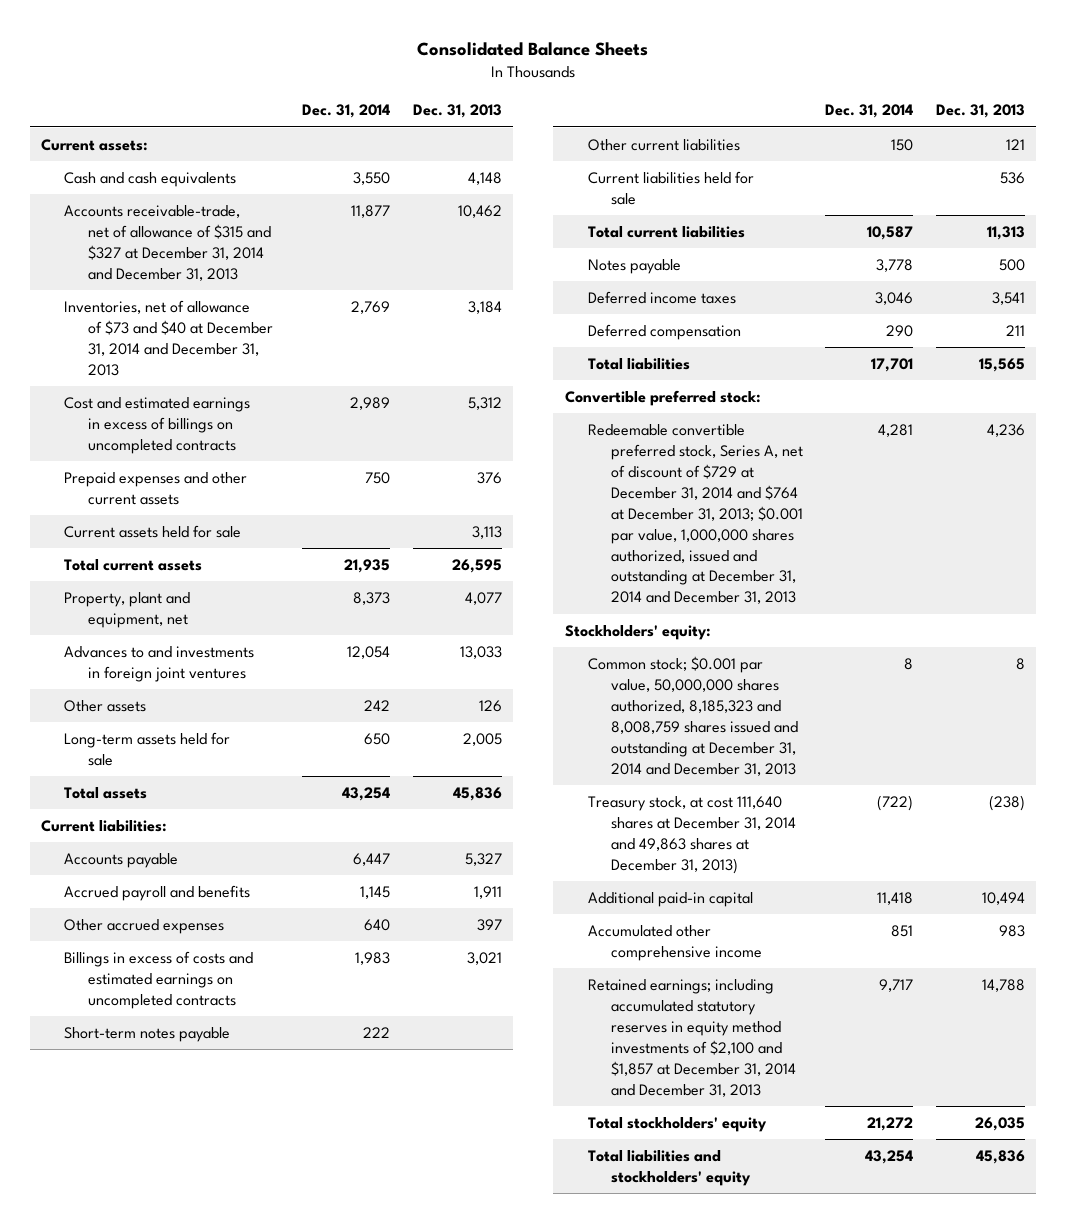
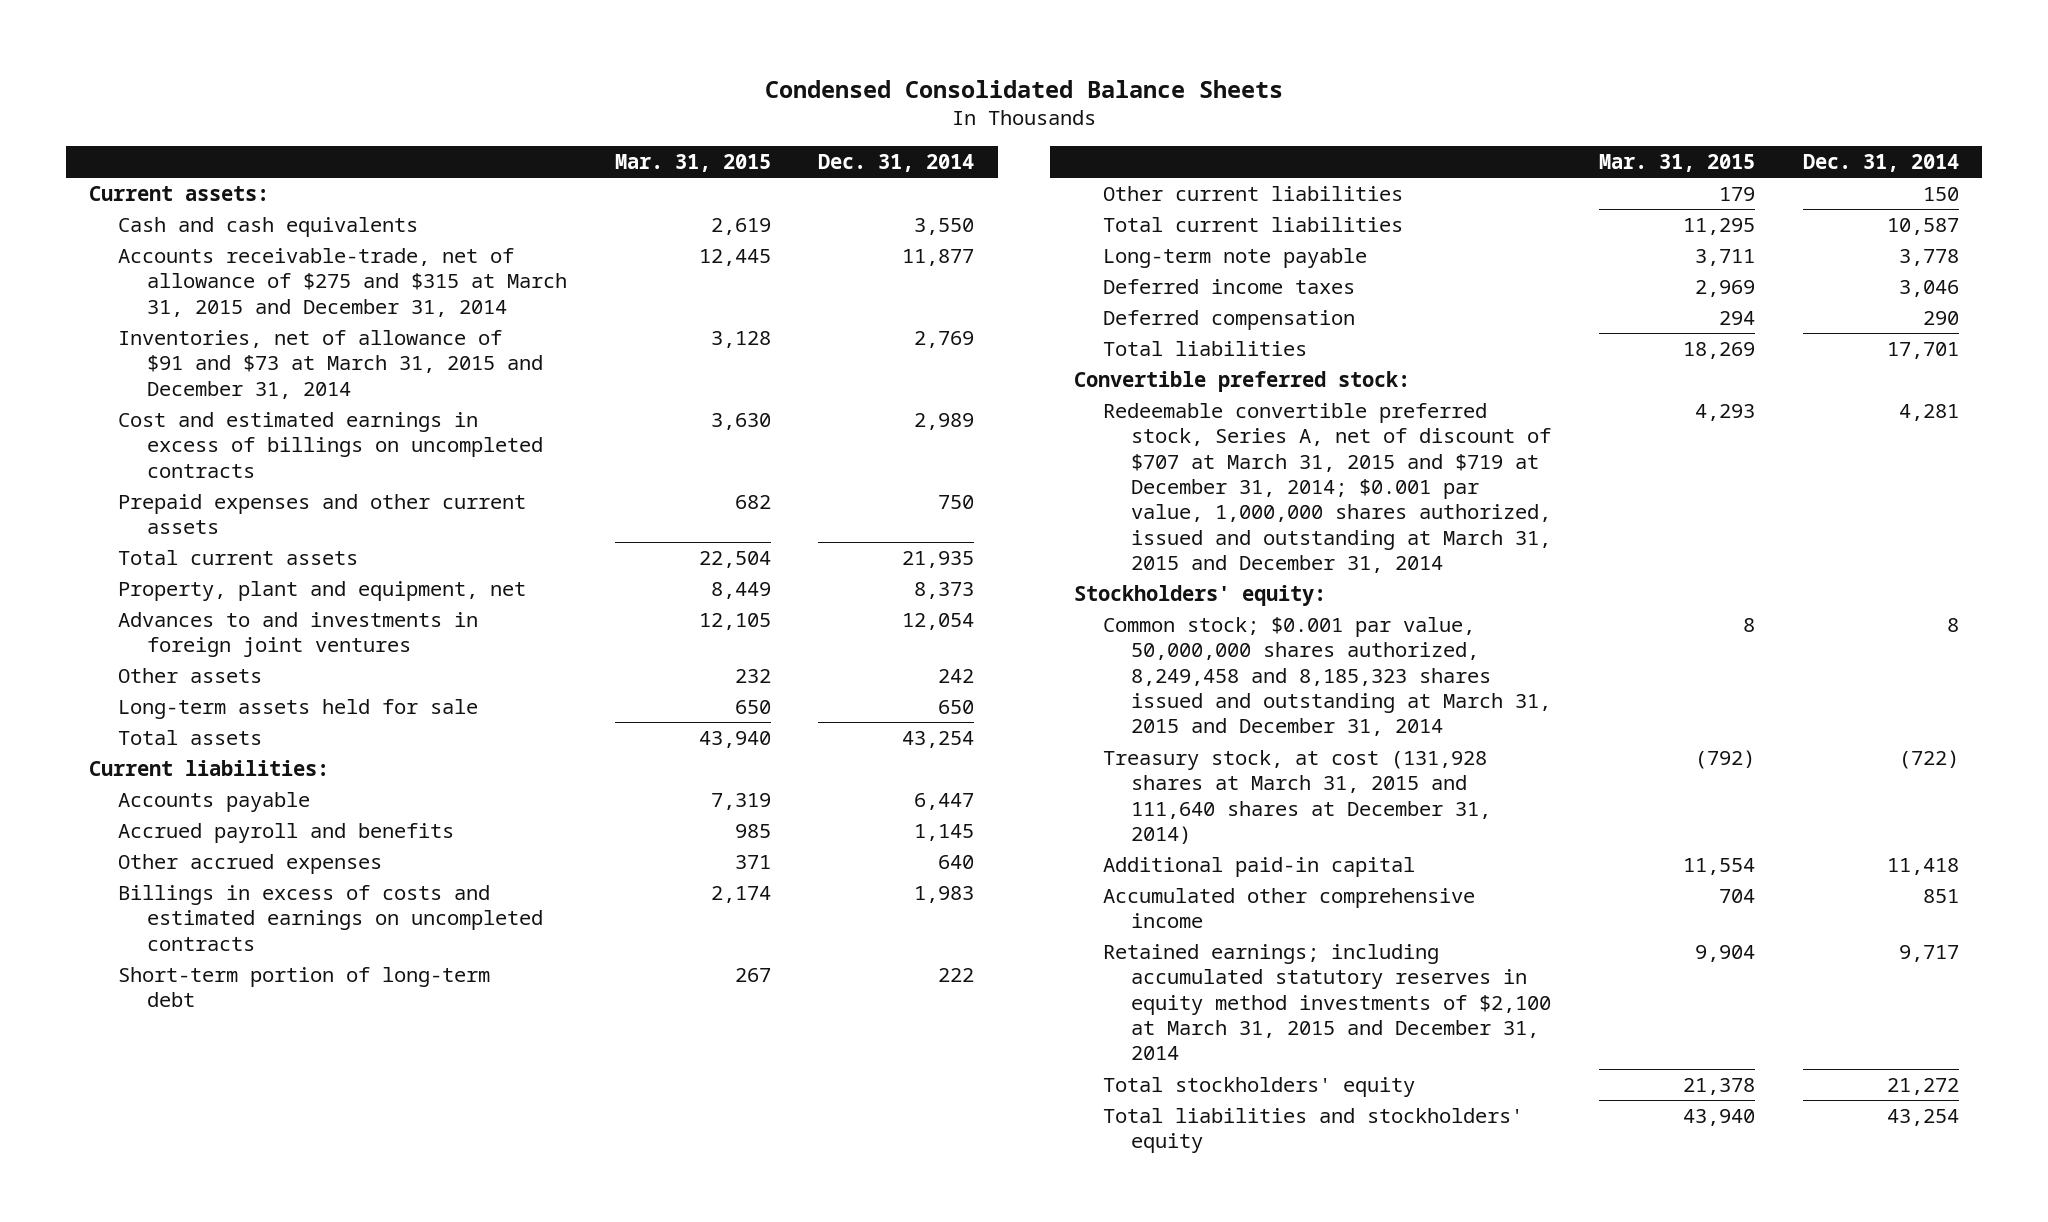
[417,42,649,57] Consolidated Balance Sheets -> [765,79,1284,98] Condensed Consolidated Balance Sheets
[412,104,502,119] Dec. 31, 2013 -> none
none -> [614,154,771,173] Mar. 31, 2015
[64,204,271,281] Accounts receivable-trade, net of allowance of $315 and $327 at December 31, 2014 and December 31, 2013 -> [118,247,568,317] Accounts receivable-trade, net of allowance of $275 and $315 at March 31, 2015 and December 31, 2014
[64,299,273,376] Inventories, net of allowance of $73 and $40 at December 31, 2014 and December 31, 2013 -> [118,329,544,399] Inventories, net of allowance of $91 and $73 at March 31, 2015 and December 31, 2014
[64,524,242,538] Current assets held for sale -> none
[64,1026,231,1042] Short-term notes payable -> [118,966,491,1008] Short-term portion of long-term debt
[587,170,754,205] Current liabilities held for sale -> none
[587,258,681,274] Notes payable -> [1102,247,1367,268] Long-term note payable
[587,423,803,605] Redeemable convertible preferred stock, Series A, net of discount of $729 at December 31, 2014 and $764 at December 31, 2013; $0.001 par value, 1,000,000 shares authorized, issued and outstanding at December 31, 2014 and December 31, 2013 -> [1102,402,1552,574] Redeemable convertible preferred stock, Series A, net of discount of $707 at March 31, 2015 and $719 at December 31, 2014; $0.001 par value, 1,000,000 shares authorized, issued and outstanding at March 31, 2015 and December 31, 2014
[587,655,798,776] Common stock; $0.001 par value, 50,000,000 shares authorized, 8,185,323 and 8,008,759 shares issued and outstanding at December 31, 2014 and December 31, 2013 -> [1102,616,1552,737] Common stock; $0.001 par value, 50,000,000 shares authorized, 8,249,458 and 8,185,323 shares issued and outstanding at March 31, 2015 and December 31, 2014
[587,795,796,874] Treasury stock, at cost 111,640 shares at December 31, 2014 and 49,863 shares at December 31, 2013) -> [1102,749,1492,845] Treasury stock, at cost (131,928 shares at March 31, 2015 and 111,640 shares at December 31, 2014)
[587,978,796,1097] Retained earnings; including accumulated statutory reserves in equity method investments of $2,100 and $1,857 at December 31, 2014 and December 31, 2013 -> [1102,943,1552,1061] Retained earnings; including accumulated statutory reserves in equity method investments of $2,100 at March 31, 2015 and December 31, 2014

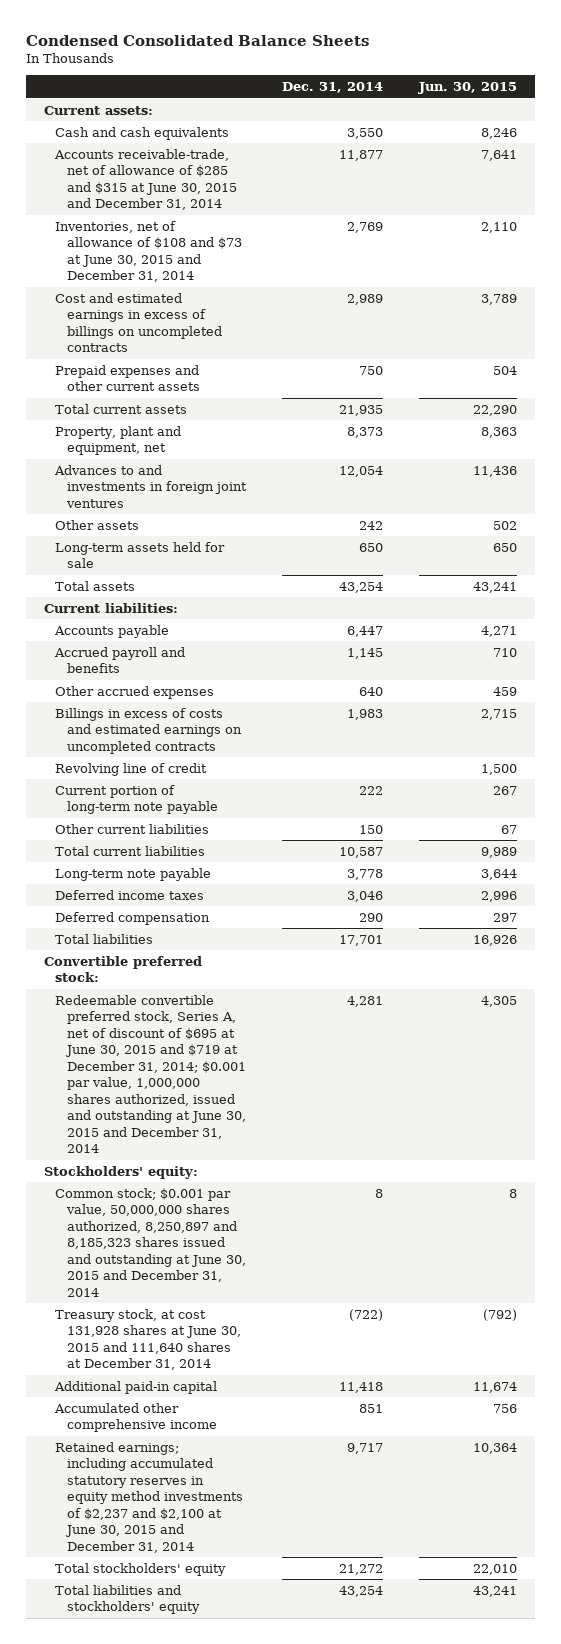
[614,154,771,173] Mar. 31, 2015 -> none
none -> [418,82,518,95] Jun. 30, 2015
[118,247,568,317] Accounts receivable-trade, net of allowance of $275 and $315 at March 31, 2015 and December 31, 2014 -> [54,148,237,211] Accounts receivable-trade, net of allowance of $285 and $315 at June 30, 2015 and December 31, 2014
[118,329,544,399] Inventories, net of allowance of $91 and $73 at March 31, 2015 and December 31, 2014 -> [55,220,242,283] Inventories, net of allowance of $108 and $73 at June 30, 2015 and December 31, 2014
none -> [55,762,208,776] Revolving line of credit
[118,966,491,1008] Short-term portion of long-term debt -> [55,784,218,815] Current portion of long-term note payable
[1102,402,1552,574] Redeemable convertible preferred stock, Series A, net of discount of $707 at March 31, 2015 and $719 at December 31, 2014; $0.001 par value, 1,000,000 shares authorized, issued and outstanding at March 31, 2015 and December 31, 2014 -> [55,994,246,1154] Redeemable convertible preferred stock, Series A, net of discount of $695 at June 30, 2015 and $719 at December 31, 2014; $0.001 par value, 1,000,000 shares authorized, issued and outstanding at June 30, 2015 and December 31, 2014
[1102,616,1552,737] Common stock; $0.001 par value, 50,000,000 shares authorized, 8,249,458 and 8,185,323 shares issued and outstanding at March 31, 2015 and December 31, 2014 -> [55,1187,246,1297] Common stock; $0.001 par value, 50,000,000 shares authorized, 8,250,897 and 8,185,323 shares issued and outstanding at June 30, 2015 and December 31, 2014
[1102,749,1492,845] Treasury stock, at cost (131,928 shares at March 31, 2015 and 111,640 shares at December 31, 2014) -> [55,1308,241,1371] Treasury stock, at cost 131,928 shares at June 30, 2015 and 111,640 shares at December 31, 2014
[1102,943,1552,1061] Retained earnings; including accumulated statutory reserves in equity method investments of $2,100 at March 31, 2015 and December 31, 2014 -> [55,1441,243,1553] Retained earnings; including accumulated statutory reserves in equity method investments of $2,237 and $2,100 at June 30, 2015 and December 31, 2014

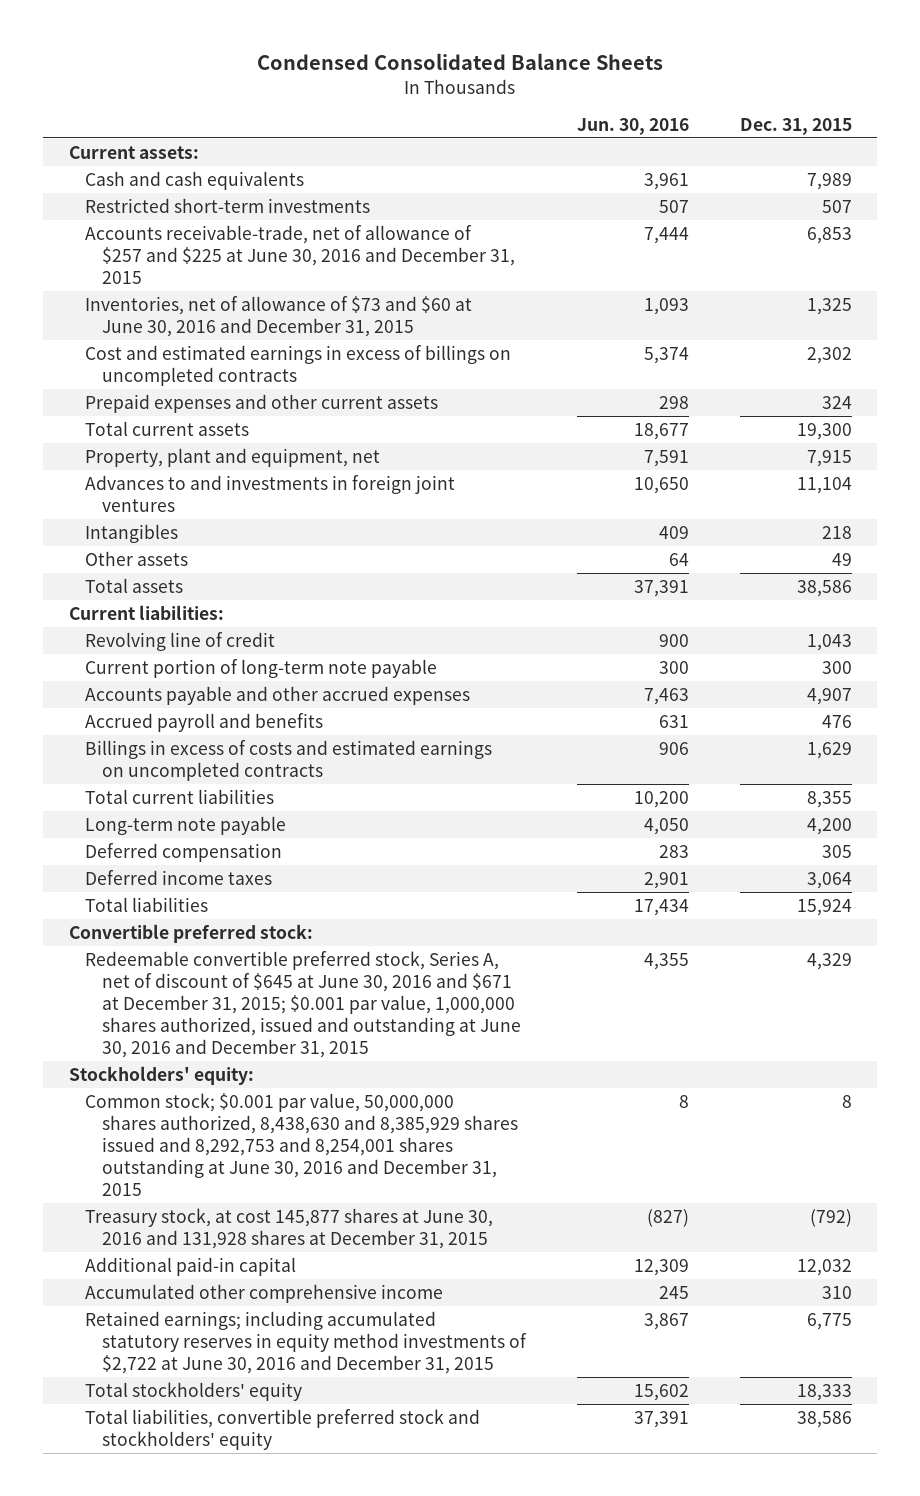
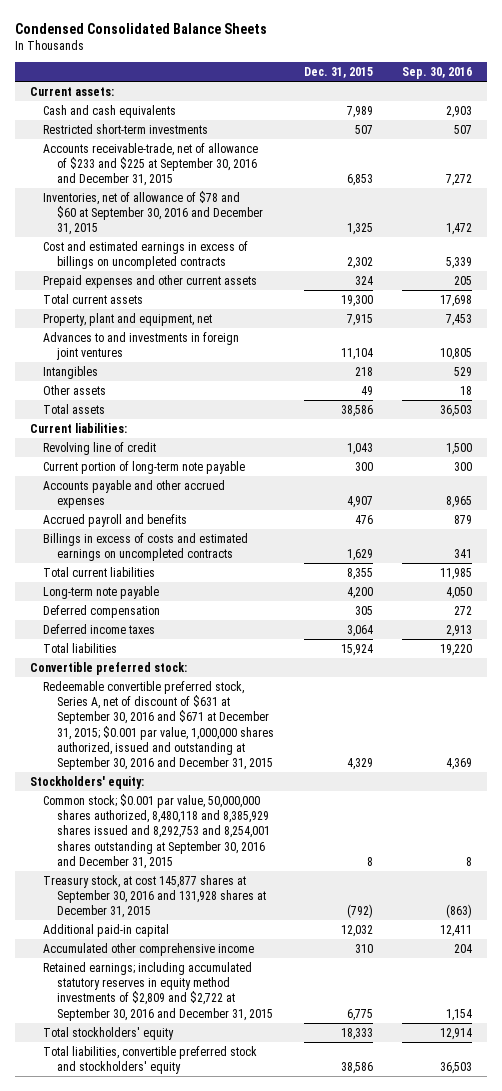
[576,117,689,135] Jun. 30, 2016 -> none
none -> [402,67,473,80] Sep. 30, 2016
[85,224,515,284] Accounts receivable-trade, net of allowance of $257 and $225 at June 30, 2016 and December 31, 2015 -> [43,142,259,187] Accounts receivable-trade, net of allowance of $233 and $225 at September 30, 2016 and December 31, 2015
[85,295,473,337] Inventories, net of allowance of $73 and $60 at June 30, 2016 and December 31, 2015 -> [43,190,263,236] Inventories, net of allowance of $78 and $60 at September 30, 2016 and December 31, 2015
[85,950,521,1059] Redeemable convertible preferred stock, Series A, net of discount of $645 at June 30, 2016 and $671 at December 31, 2015; $0.001 par value, 1,000,000 shares authorized, issued and outstanding at June 30, 2016 and December 31, 2015 -> [43,680,274,771] Redeemable convertible preferred stock, Series A, net of discount of $631 at September 30, 2016 and $671 at December 31, 2015; $0.001 par value, 1,000,000 shares authorized, issued and outstanding at September 30, 2016 and December 31, 2015
[85,1092,518,1197] Common stock; $0.001 par value, 50,000,000 shares authorized, 8,438,630 and 8,385,929 shares issued and 8,292,753 and 8,254,001 shares outstanding at June 30, 2016 and December 31, 2015 -> [43,793,270,869] Common stock; $0.001 par value, 50,000,000 shares authorized, 8,480,118 and 8,385,929 shares issued and 8,292,753 and 8,254,001 shares outstanding at September 30, 2016 and December 31, 2015
[85,1207,494,1249] Treasury stock, at cost 145,877 shares at June 30, 2016 and 131,928 shares at December 31, 2015 -> [43,874,266,919] Treasury stock, at cost 145,877 shares at September 30, 2016 and 131,928 shares at December 31, 2015
[85,1310,527,1374] Retained earnings; including accumulated statutory reserves in equity method investments of $2,722 at June 30, 2016 and December 31, 2015 -> [43,961,273,1021] Retained earnings; including accumulated statutory reserves in equity method investments of $2,809 and $2,722 at September 30, 2016 and December 31, 2015

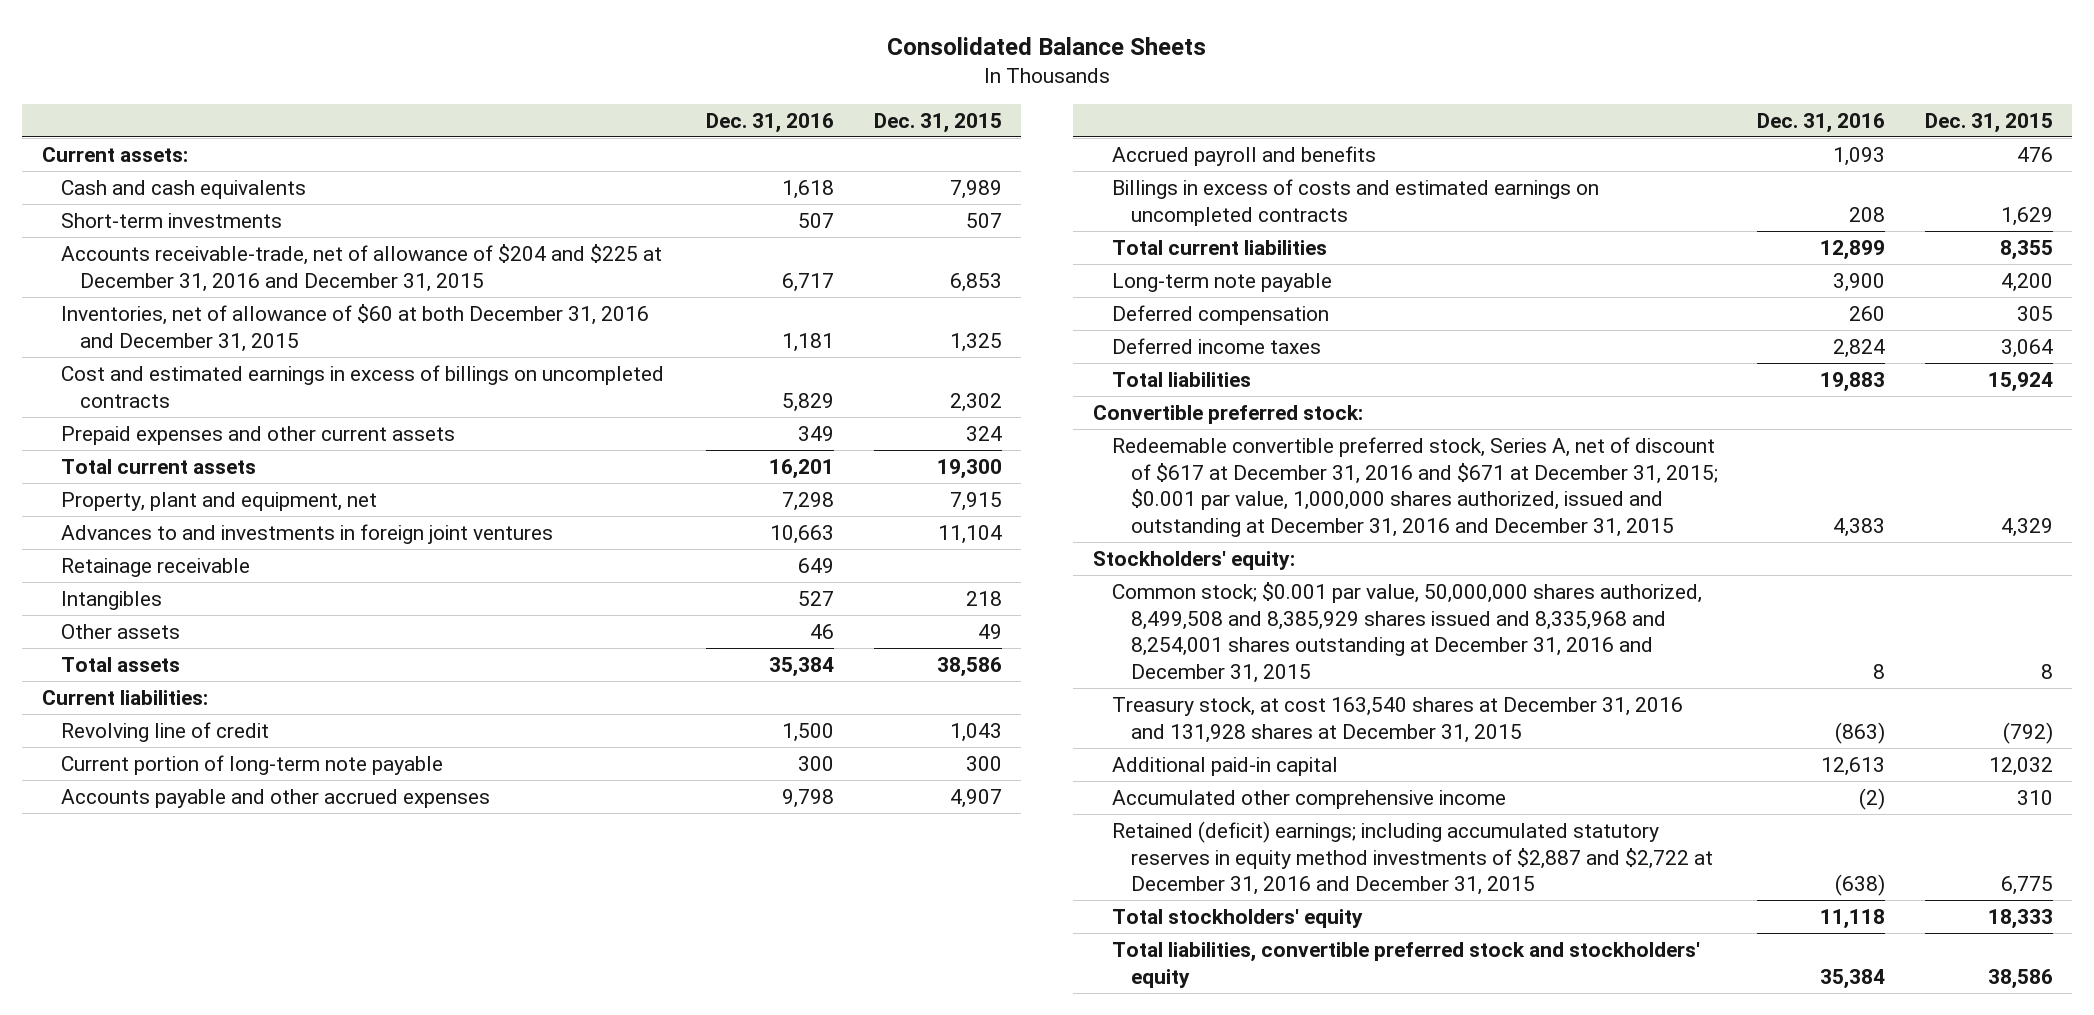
[14,22,267,34] Condensed Consolidated Balance Sheets -> [887,36,1207,55] Consolidated Balance Sheets
[402,67,473,80] Sep. 30, 2016 -> none
none -> [706,112,835,133] Dec. 31, 2016
[43,123,209,134] Restricted short-term investments -> [61,212,283,228] Short-term investments
[43,142,259,187] Accounts receivable-trade, net of allowance of $233 and $225 at September 30, 2016 and December 31, 2015 -> [61,243,663,292] Accounts receivable-trade, net of allowance of $204 and $225 at December 31, 2016 and December 31, 2015
[43,190,263,236] Inventories, net of allowance of $78 and $60 at September 30, 2016 and December 31, 2015 -> [61,303,650,352] Inventories, net of allowance of $60 at both December 31, 2016 and December 31, 2015
none -> [61,557,251,577] Retainage receivable
[43,680,274,771] Redeemable convertible preferred stock, Series A, net of discount of $631 at September 30, 2016 and $671 at December 31, 2015; $0.001 par value, 1,000,000 shares authorized, issued and outstanding at September 30, 2016 and December 31, 2015 -> [1112,436,1719,537] Redeemable convertible preferred stock, Series A, net of discount of $617 at December 31, 2016 and $671 at December 31, 2015; $0.001 par value, 1,000,000 shares authorized, issued and outstanding at December 31, 2016 and December 31, 2015
[43,793,270,869] Common stock; $0.001 par value, 50,000,000 shares authorized, 8,480,118 and 8,385,929 shares issued and 8,292,753 and 8,254,001 shares outstanding at September 30, 2016 and December 31, 2015 -> [1112,581,1703,683] Common stock; $0.001 par value, 50,000,000 shares authorized, 8,499,508 and 8,385,929 shares issued and 8,335,968 and 8,254,001 shares outstanding at December 31, 2016 and December 31, 2015
[43,874,266,919] Treasury stock, at cost 145,877 shares at September 30, 2016 and 131,928 shares at December 31, 2015 -> [1112,696,1684,743] Treasury stock, at cost 163,540 shares at December 31, 2016 and 131,928 shares at December 31, 2015
[43,961,273,1021] Retained earnings; including accumulated statutory reserves in equity method investments of $2,809 and $2,722 at September 30, 2016 and December 31, 2015 -> [1112,820,1714,896] Retained (deficit) earnings; including accumulated statutory reserves in equity method investments of $2,887 and $2,722 at December 31, 2016 and December 31, 2015

